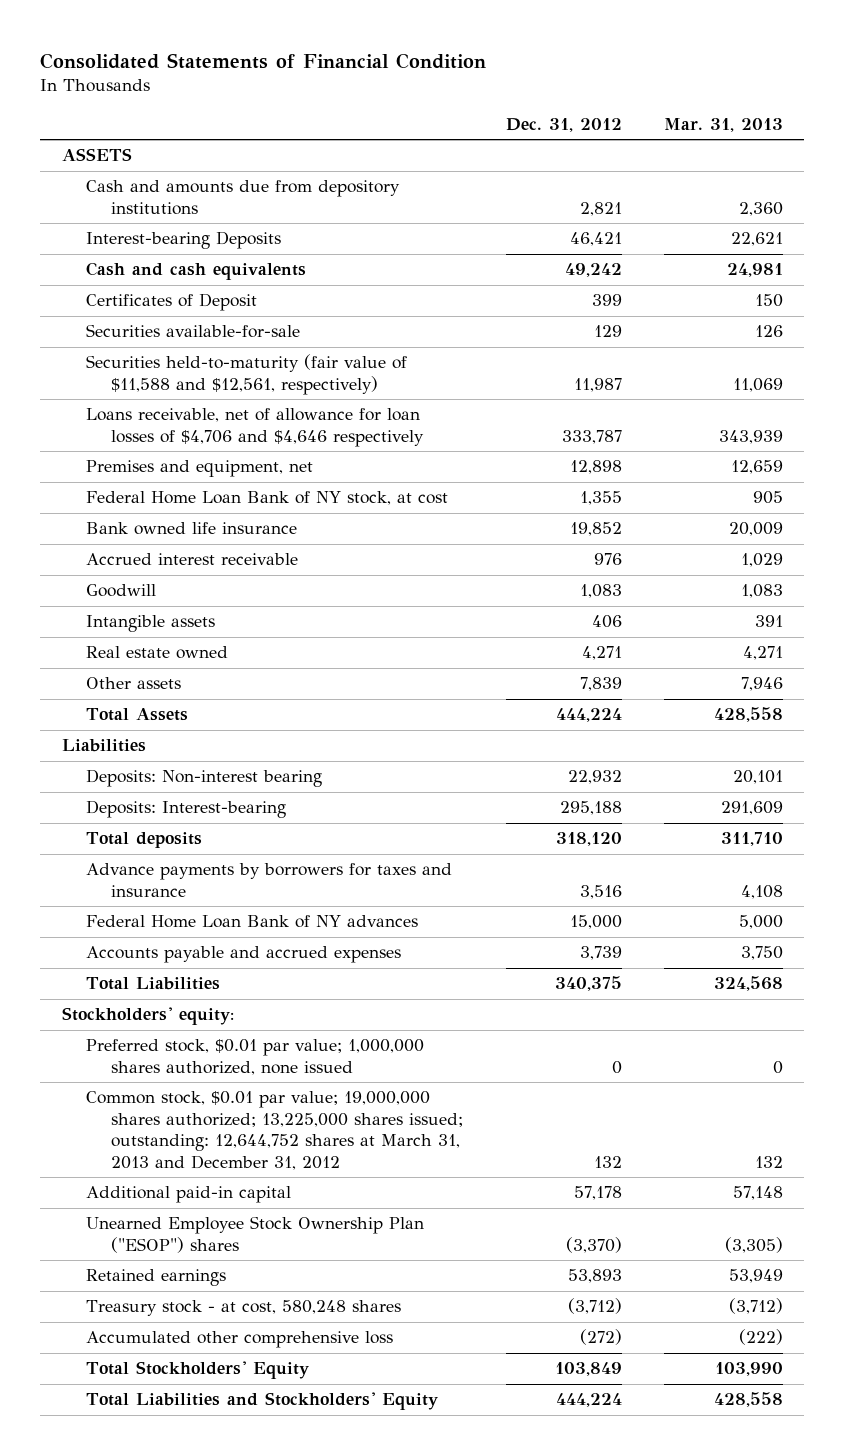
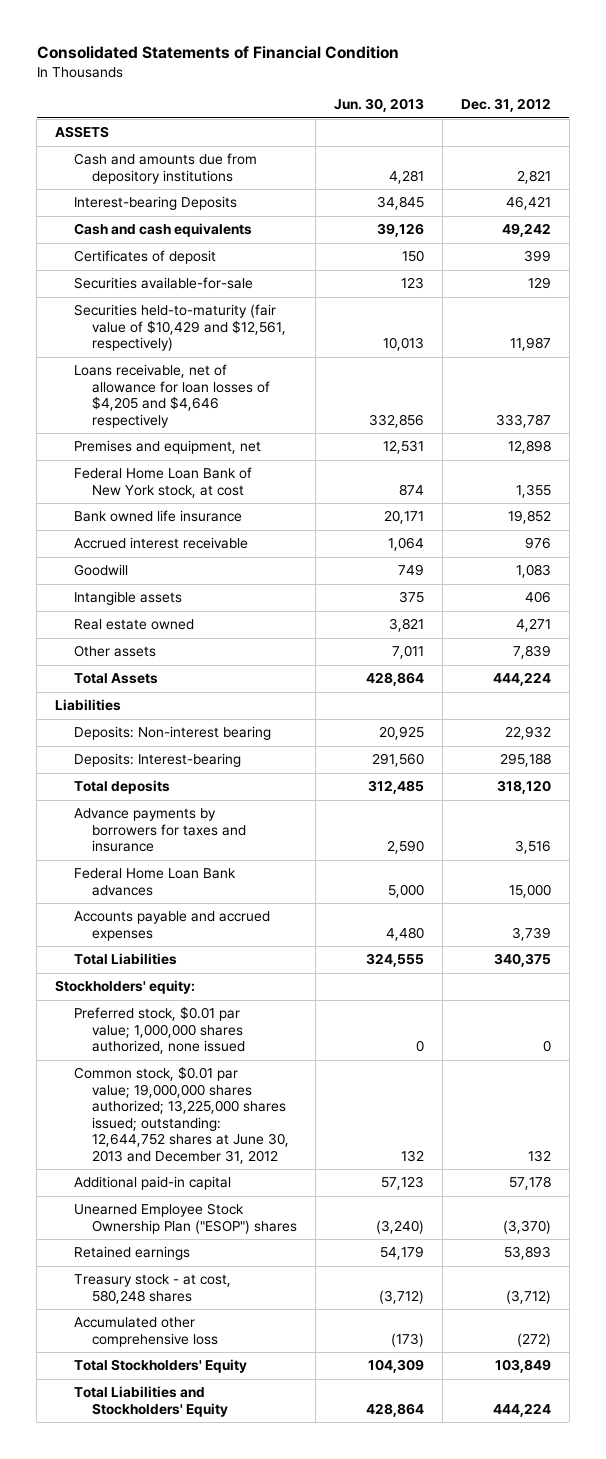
[664,118,784,133] Mar. 31, 2013 -> none
none -> [334,98,425,113] Jun. 30, 2013
[86,293,258,312] Certificates of Deposit -> [73,250,216,265] Certificates of deposit
[86,354,408,395] Securities held-to-maturity (fair value of $11,588 and $12,561, respectively) -> [73,304,287,352] Securities held-to-maturity (fair value of $10,429 and $12,561, respectively)
[86,408,424,447] Loans receivable, net of allowance for loan losses of $4,706 and $4,646 respectively -> [73,364,271,428] Loans receivable, net of allowance for loan losses of $4,205 and $4,646 respectively
[86,491,449,506] Federal Home Loan Bank of NY stock, at cost -> [73,467,252,498] Federal Home Loan Bank of New York stock, at cost
[86,915,419,929] Federal Home Loan Bank of NY advances -> [73,868,236,896] Federal Home Loan Bank advances
[86,1091,463,1170] Common stock, $0.01 par value; 19,000,000 shares authorized; 13,225,000 shares issued; outstanding: 12,644,752 shares at March 31, 2013 and December 31, 2012 -> [73,1066,290,1164] Common stock, $0.01 par value; 19,000,000 shares authorized; 13,225,000 shares issued; outstanding: 12,644,752 shares at June 30, 2013 and December 31, 2012

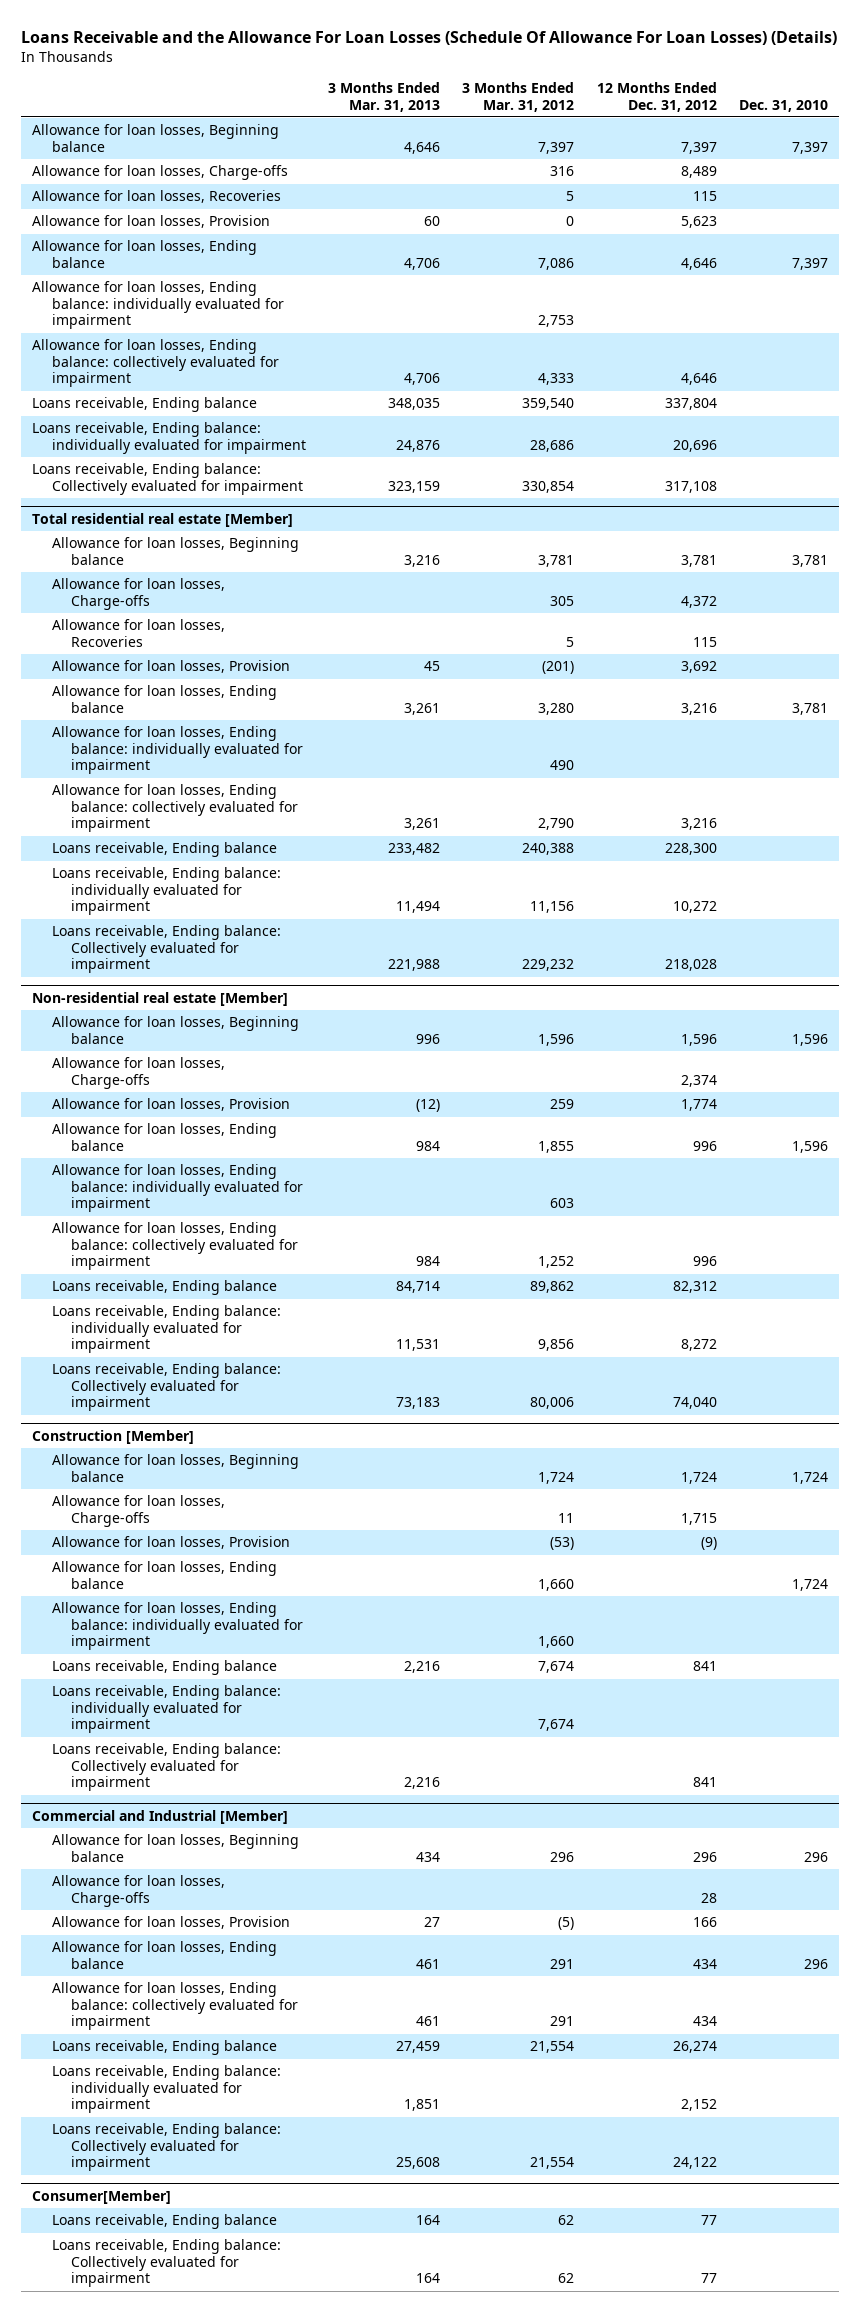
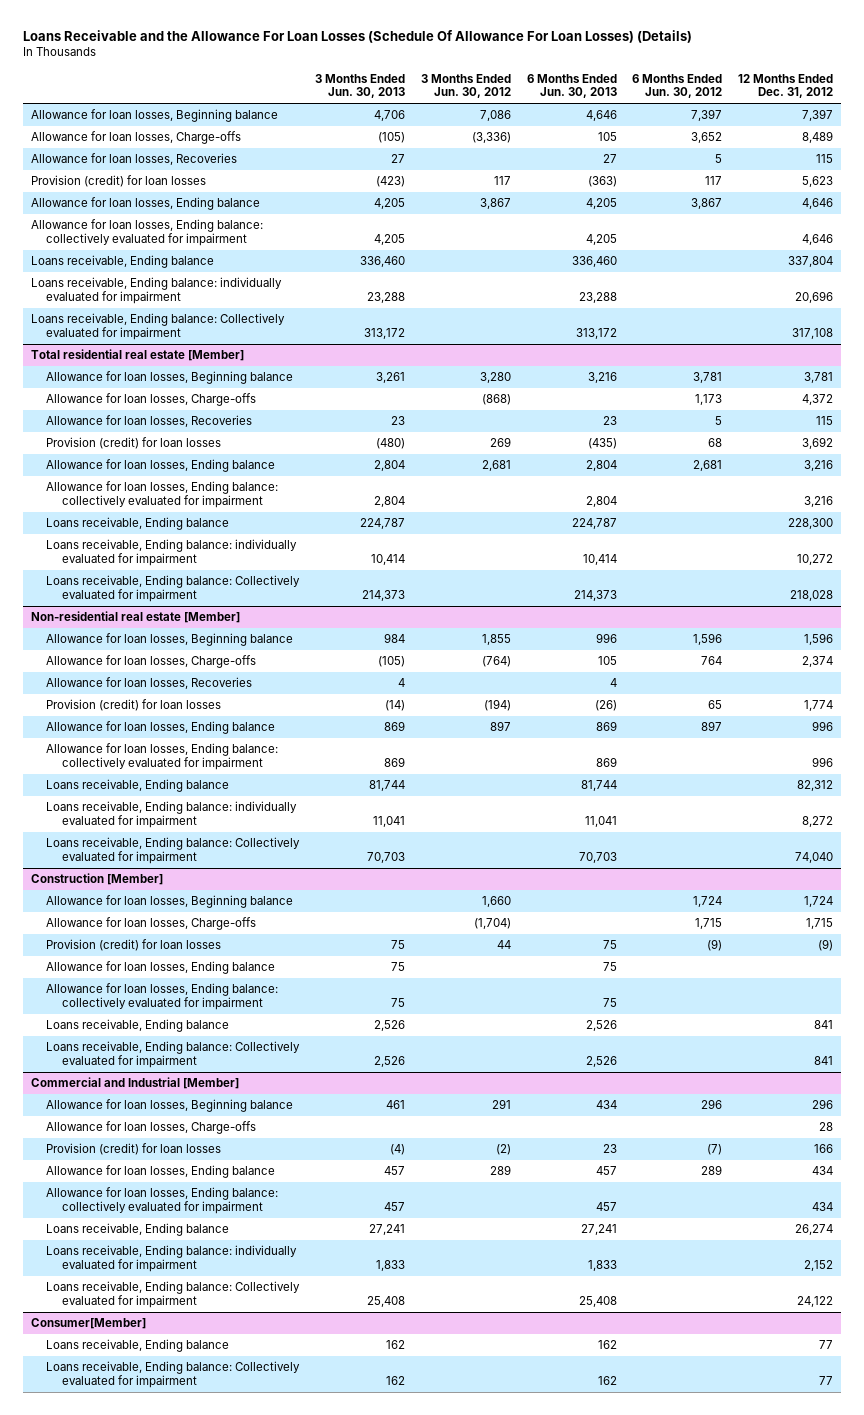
[328,82,441,112] 3 Months Ended Mar. 31, 2013 -> none
[462,82,575,112] 3 Months Ended Mar. 31, 2012 -> none
[738,99,828,112] Dec. 31, 2010 -> none
none -> [315,73,406,99] 3 Months Ended Jun. 30, 2013
none -> [420,73,511,99] 3 Months Ended Jun. 30, 2012
none -> [526,73,617,99] 6 Months Ended Jun. 30, 2013
none -> [632,73,723,99] 6 Months Ended Jun. 30, 2012
[32,215,271,229] Allowance for loan losses, Provision -> [30,175,206,188] Provision (credit) for loan losses
[32,281,284,330] Allowance for loan losses, Ending balance: individually evaluated for impairment -> none
[51,660,290,674] Allowance for loan losses, Provision -> [46,437,222,450] Provision (credit) for loan losses
[51,726,304,775] Allowance for loan losses, Ending balance: individually evaluated for impairment -> none
none -> [46,677,253,690] Allowance for loan losses, Recoveries
[51,1098,290,1112] Allowance for loan losses, Provision -> [46,699,222,712] Provision (credit) for loan losses
[51,1164,304,1213] Allowance for loan losses, Ending balance: individually evaluated for impairment -> none
[51,1536,290,1550] Allowance for loan losses, Provision -> [46,939,222,952] Provision (credit) for loan losses
[51,1602,304,1651] Allowance for loan losses, Ending balance: individually evaluated for impairment -> [46,983,279,1010] Allowance for loan losses, Ending balance: collectively evaluated for impairment
[51,1685,281,1734] Loans receivable, Ending balance: individually evaluated for impairment -> none
[51,1916,290,1930] Allowance for loan losses, Provision -> [46,1143,222,1156] Provision (credit) for loan losses

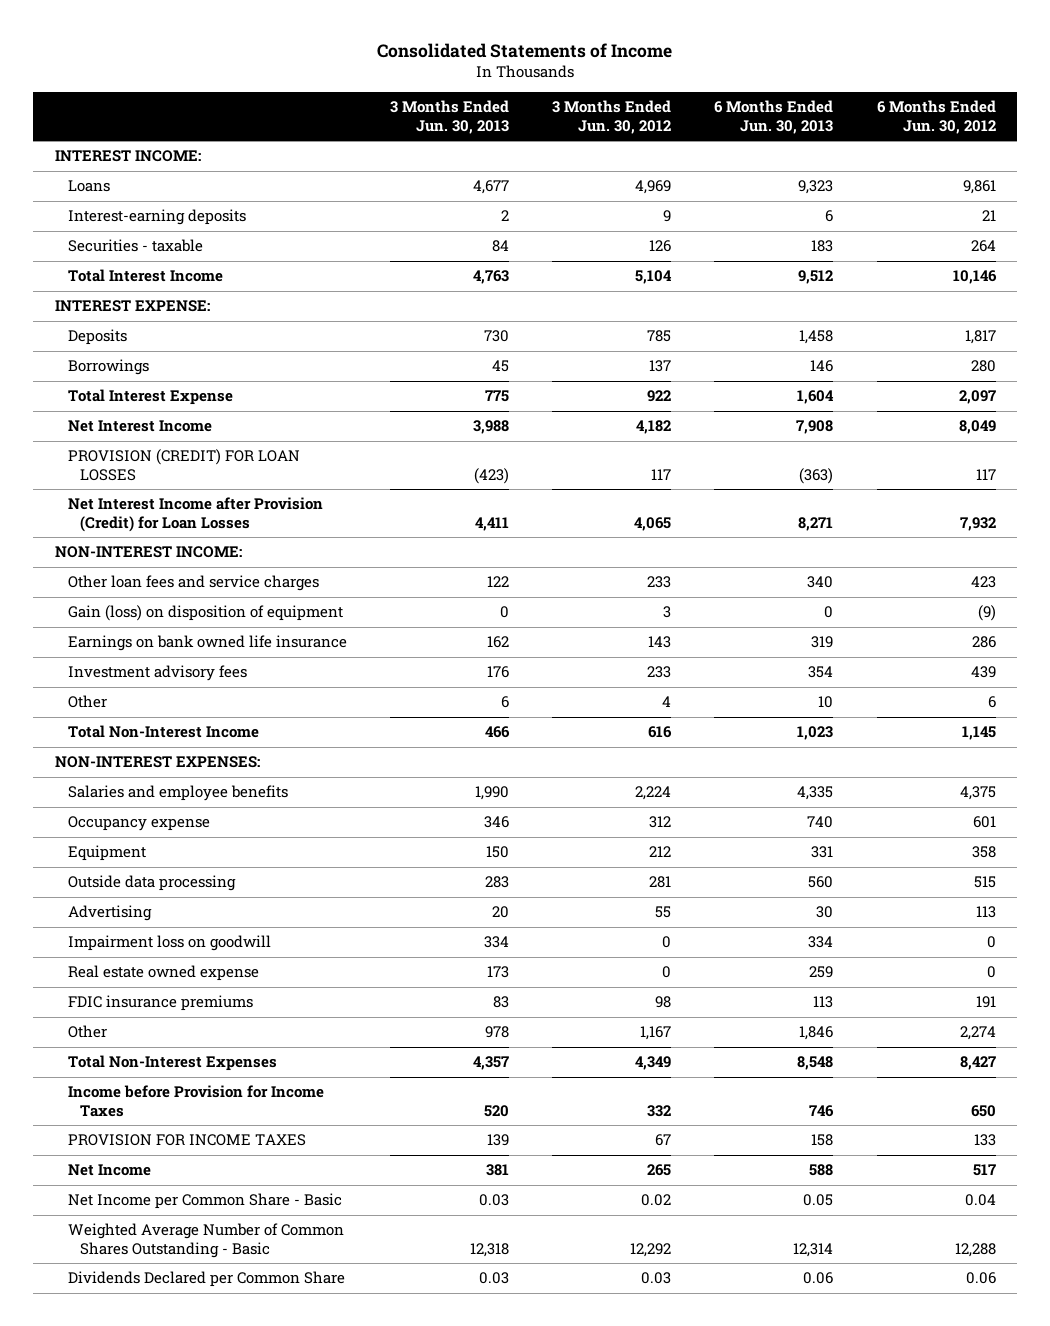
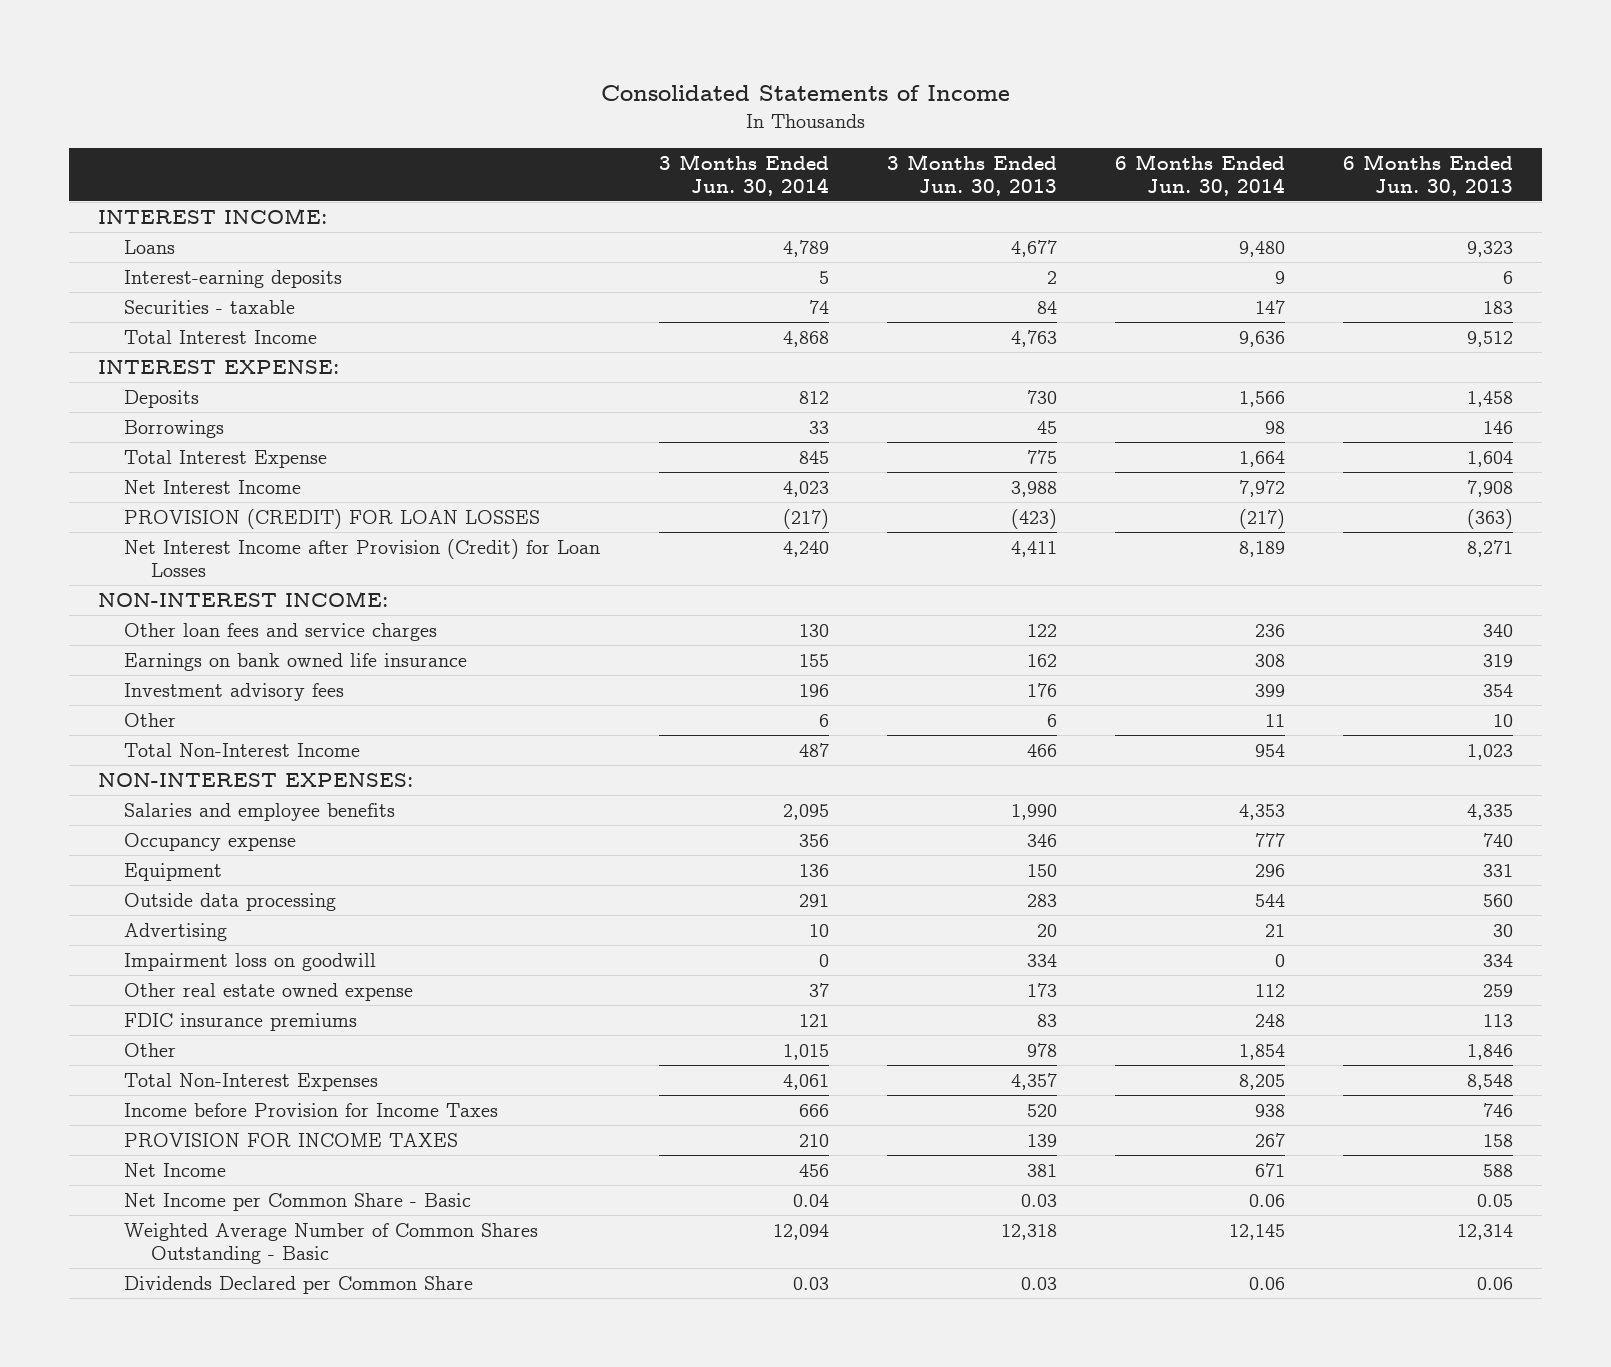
[552,100,672,134] 3 Months Ended Jun. 30, 2012 -> none
[876,100,996,134] 6 Months Ended Jun. 30, 2012 -> none
none -> [658,153,829,196] 3 Months Ended Jun. 30, 2014
none -> [1114,153,1285,196] 6 Months Ended Jun. 30, 2014
[67,605,343,622] Gain (loss) on disposition of equipment -> none
[67,965,259,982] Real estate owned expense -> [124,982,414,1001] Other real estate owned expense

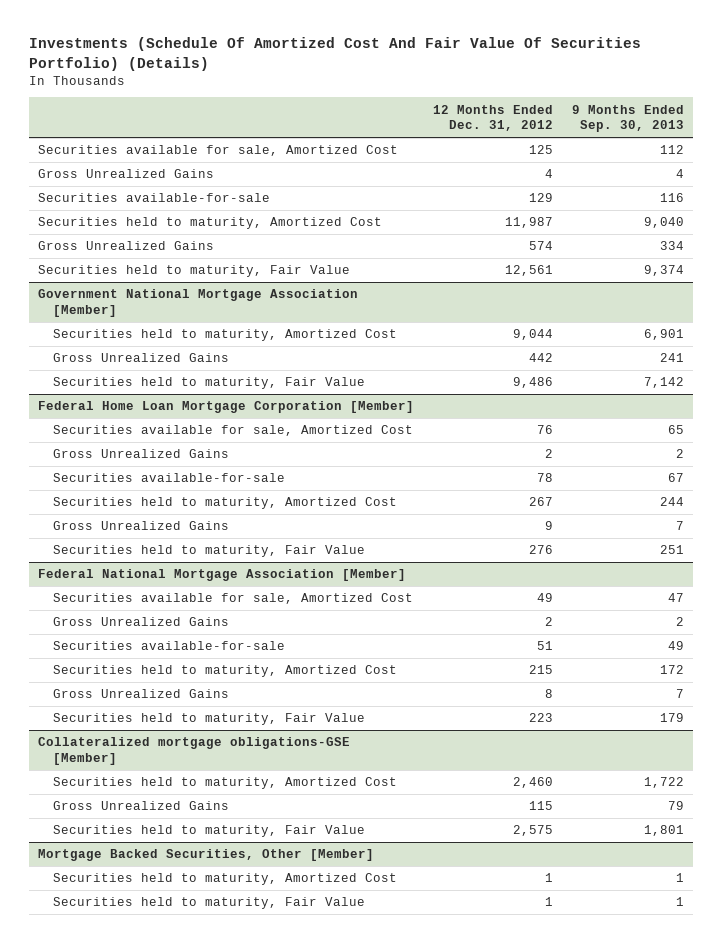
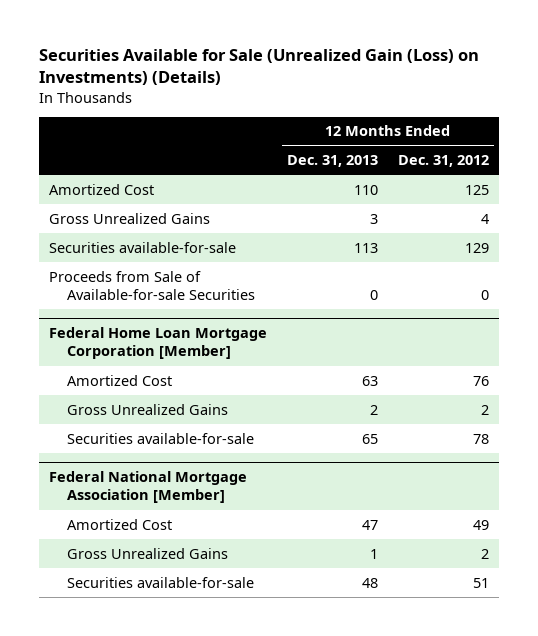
[28,37,641,71] Investments (Schedule Of Amortized Cost And Fair Value Of Securities Portfolio) (Details) -> [38,48,479,86] Securities Available for Sale (Unrealized Gain (Loss) on Investments) (Details)
[571,104,684,133] 9 Months Ended Sep. 30, 2013 -> none
none -> [286,155,378,168] Dec. 31, 2013
[38,145,399,157] Securities available for sale, Amortized Cost -> [48,183,154,195] Amortized Cost
[38,217,383,230] Securities held to maturity, Amortized Cost -> none
[38,241,215,251] Gross Unrealized Gains -> none
[38,265,351,278] Securities held to maturity, Fair Value -> none
[38,289,359,318] Government National Mortgage Association [Member] -> none
[53,329,398,342] Securities held to maturity, Amortized Cost -> none
[53,353,230,363] Gross Unrealized Gains -> none
[53,377,366,390] Securities held to maturity, Fair Value -> none
none -> [48,270,255,301] Proceeds from Sale of Available-for-sale Securities
[53,425,414,437] Securities available for sale, Amortized Cost -> [66,374,172,386] Amortized Cost
[53,497,398,510] Securities held to maturity, Amortized Cost -> none
[53,521,230,531] Gross Unrealized Gains -> none
[53,545,366,558] Securities held to maturity, Fair Value -> none
[53,593,414,605] Securities available for sale, Amortized Cost -> [66,518,172,530] Amortized Cost
[53,665,398,678] Securities held to maturity, Amortized Cost -> none
[53,689,230,699] Gross Unrealized Gains -> none
[53,713,366,726] Securities held to maturity, Fair Value -> none
[38,737,351,766] Collateralized mortgage obligations-GSE [Member] -> none
[53,777,398,790] Securities held to maturity, Amortized Cost -> none
[53,801,230,811] Gross Unrealized Gains -> none
[53,825,366,838] Securities held to maturity, Fair Value -> none
[38,849,375,862] Mortgage Backed Securities, Other [Member] -> none
[53,873,398,886] Securities held to maturity, Amortized Cost -> none
[53,897,366,910] Securities held to maturity, Fair Value -> none

